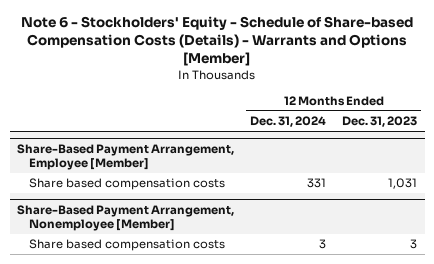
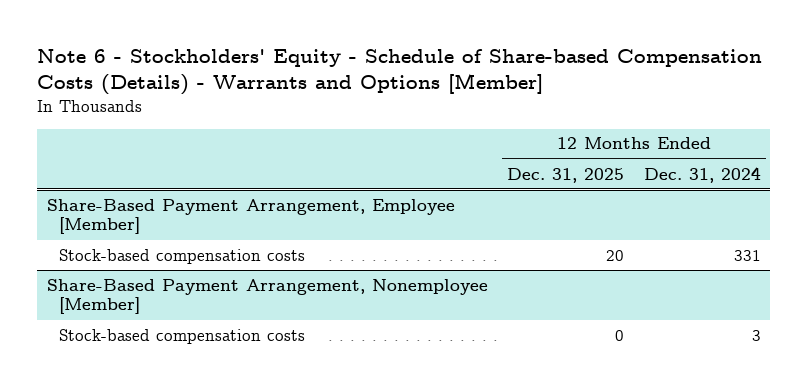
[342,116,418,128] Dec. 31, 2023 -> none
none -> [507,167,625,183] Dec. 31, 2025
[28,178,225,191] Share based compensation costs -> [58,248,305,264] Stock-based compensation costs
[28,239,225,252] Share based compensation costs -> [58,328,305,344] Stock-based compensation costs

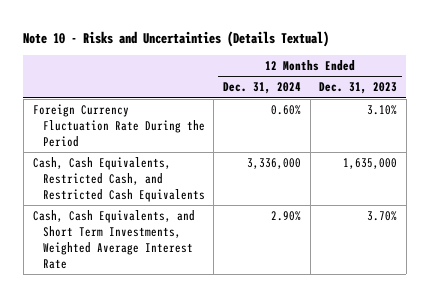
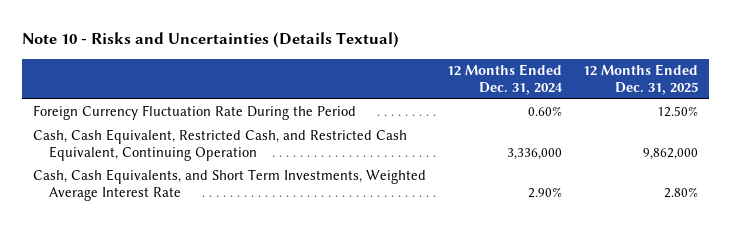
[319,82,398,95] Dec. 31, 2023 -> none
none -> [583,63,699,95] 12 Months Ended Dec. 31, 2025
[32,156,205,202] Cash, Cash Equivalents, Restricted Cash, and Restricted Cash Equivalents -> [32,129,407,162] Cash, Cash Equivalent, Restricted Cash, and Restricted Cash Equivalent, Continuing Operation

